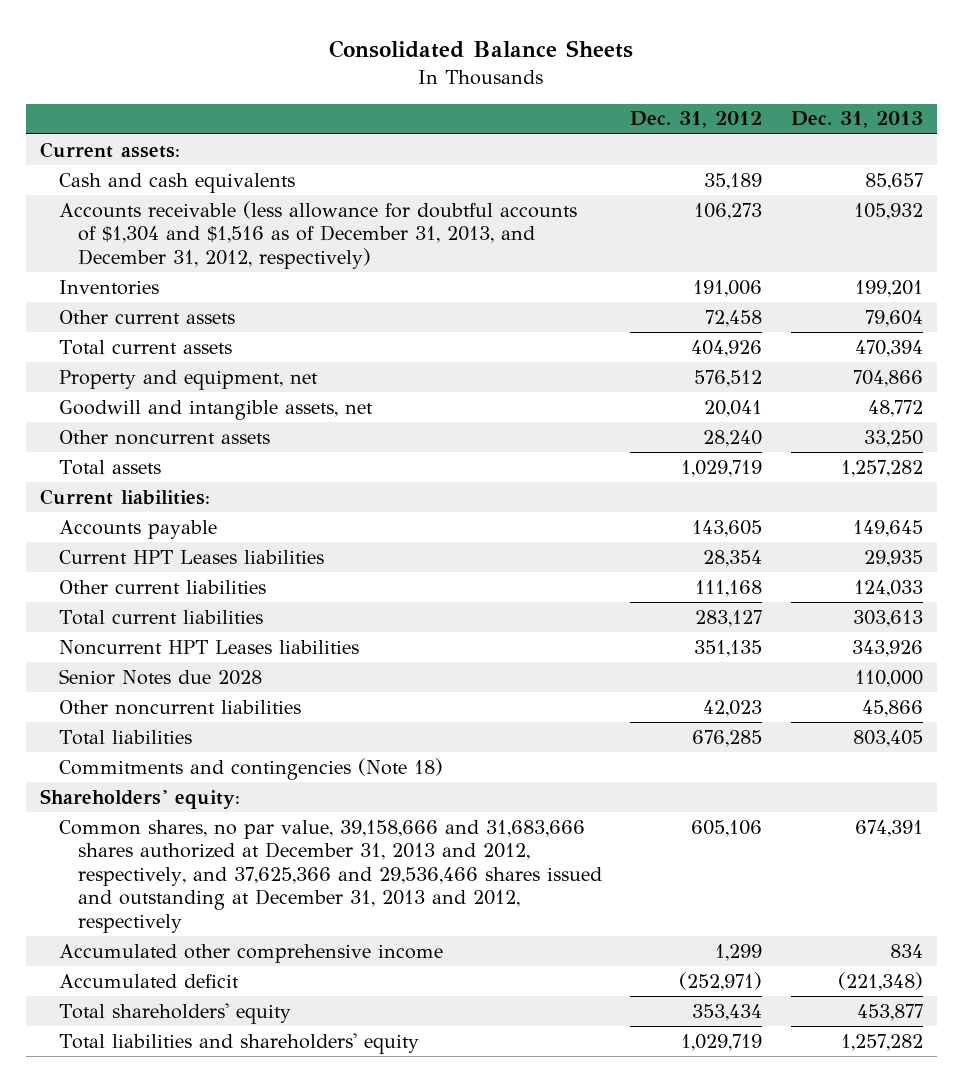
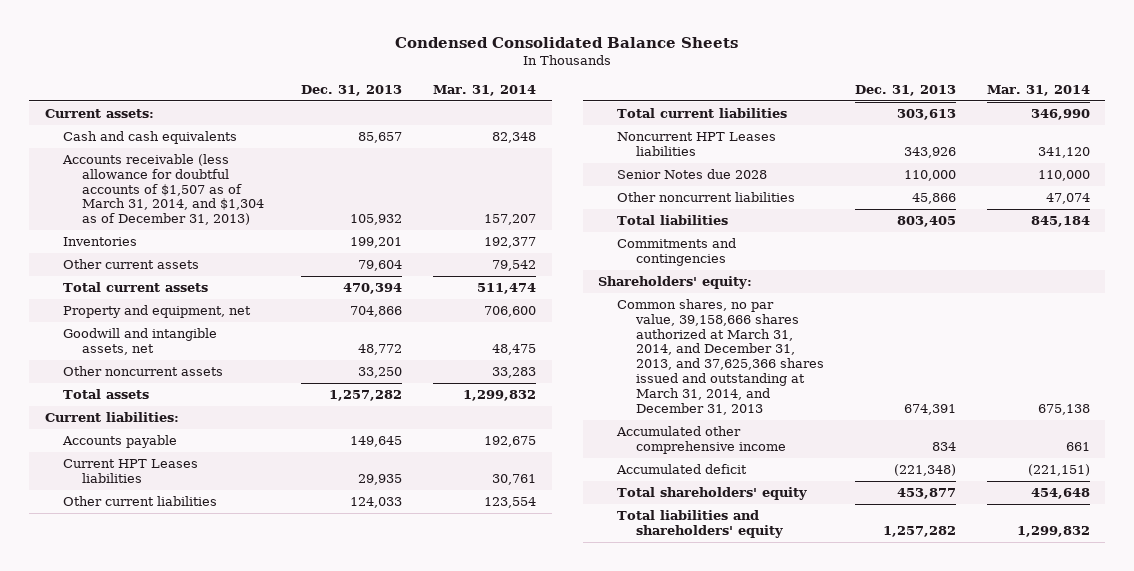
[329,39,634,58] Consolidated Balance Sheets -> [395,37,739,49] Condensed Consolidated Balance Sheets
[630,111,763,129] Dec. 31, 2012 -> none
none -> [433,84,537,96] Mar. 31, 2014
[59,200,578,269] Accounts receivable (less allowance for doubtful accounts of $1,304 and $1,516 as of December 31, 2013, and December 31, 2012, respectively) -> [62,154,265,226] Accounts receivable (less allowance for doubtful accounts of $1,507 as of March 31, 2014, and $1,304 as of December 31, 2013)
[59,757,444,780] Commitments and contingencies (Note 18) -> [617,238,737,266] Commitments and contingencies
[59,819,603,933] Common shares, no par value, 39,158,666 and 31,683,666 shares authorized at December 31, 2013 and 2012, respectively, and 37,625,366 and 29,536,466 shares issued and outstanding at December 31, 2013 and 2012, respectively -> [617,299,825,415] Common shares, no par value, 39,158,666 shares authorized at March 31, 2014, and December 31, 2013, and 37,625,366 shares issued and outstanding at March 31, 2014, and December 31, 2013

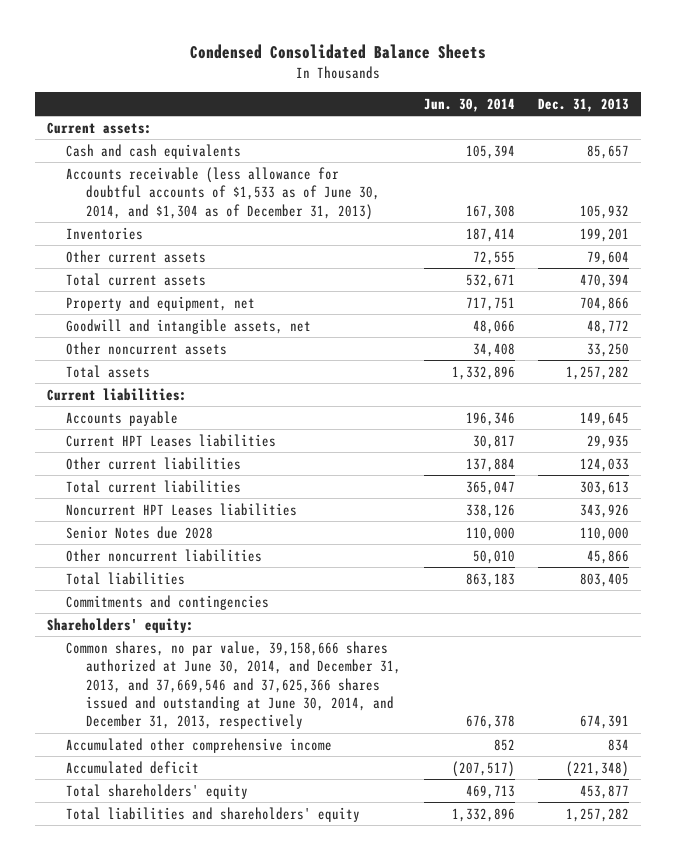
[433,84,537,96] Mar. 31, 2014 -> none
none -> [424,98,516,113] Jun. 30, 2014
[62,154,265,226] Accounts receivable (less allowance for doubtful accounts of $1,507 as of March 31, 2014, and $1,304 as of December 31, 2013) -> [66,166,380,220] Accounts receivable (less allowance for doubtful accounts of $1,533 as of June 30, 2014, and $1,304 as of December 31, 2013)
[617,299,825,415] Common shares, no par value, 39,158,666 shares authorized at March 31, 2014, and December 31, 2013, and 37,625,366 shares issued and outstanding at March 31, 2014, and December 31, 2013 -> [66,640,401,730] Common shares, no par value, 39,158,666 shares authorized at June 30, 2014, and December 31, 2013, and 37,669,546 and 37,625,366 shares issued and outstanding at June 30, 2014, and December 31, 2013, respectively

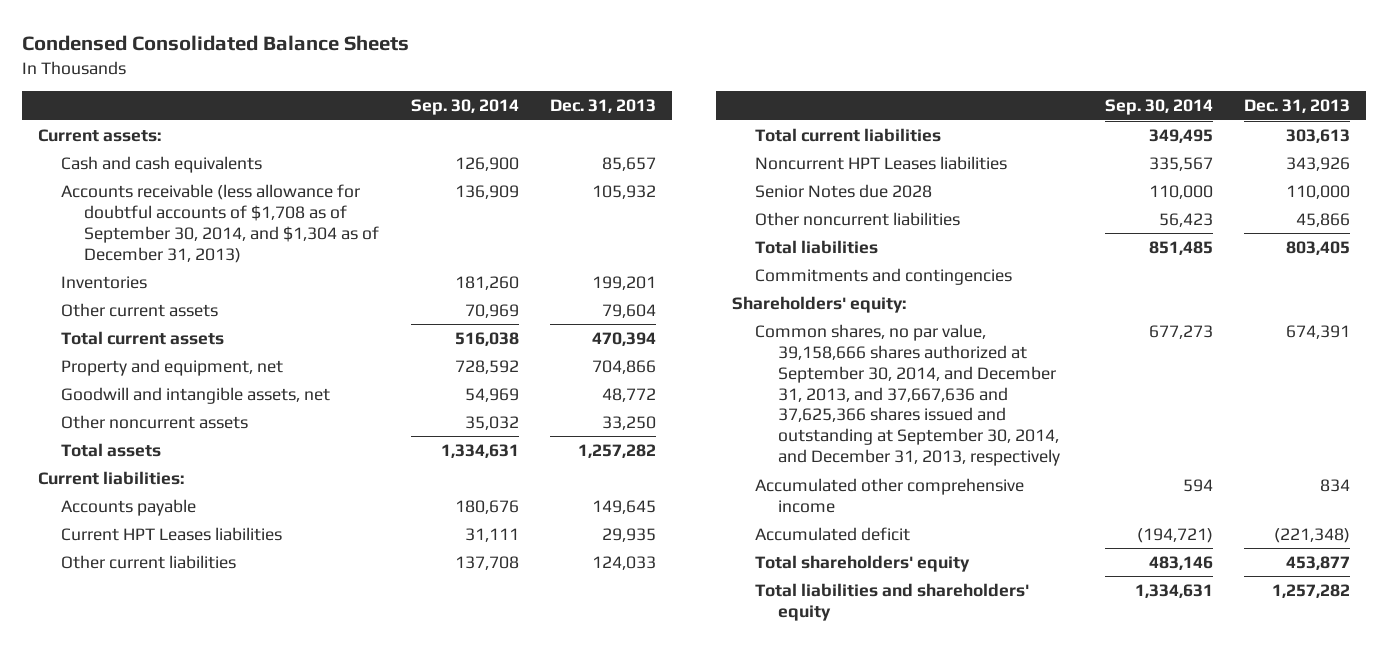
[424,98,516,113] Jun. 30, 2014 -> none
none -> [410,99,519,116] Sep. 30, 2014
[66,166,380,220] Accounts receivable (less allowance for doubtful accounts of $1,533 as of June 30, 2014, and $1,304 as of December 31, 2013) -> [60,183,379,263] Accounts receivable (less allowance for doubtful accounts of $1,708 as of September 30, 2014, and $1,304 as of December 31, 2013)
[66,640,401,730] Common shares, no par value, 39,158,666 shares authorized at June 30, 2014, and December 31, 2013, and 37,669,546 and 37,625,366 shares issued and outstanding at June 30, 2014, and December 31, 2013, respectively -> [755,323,1061,467] Common shares, no par value, 39,158,666 shares authorized at September 30, 2014, and December 31, 2013, and 37,667,636 and 37,625,366 shares issued and outstanding at September 30, 2014, and December 31, 2013, respectively

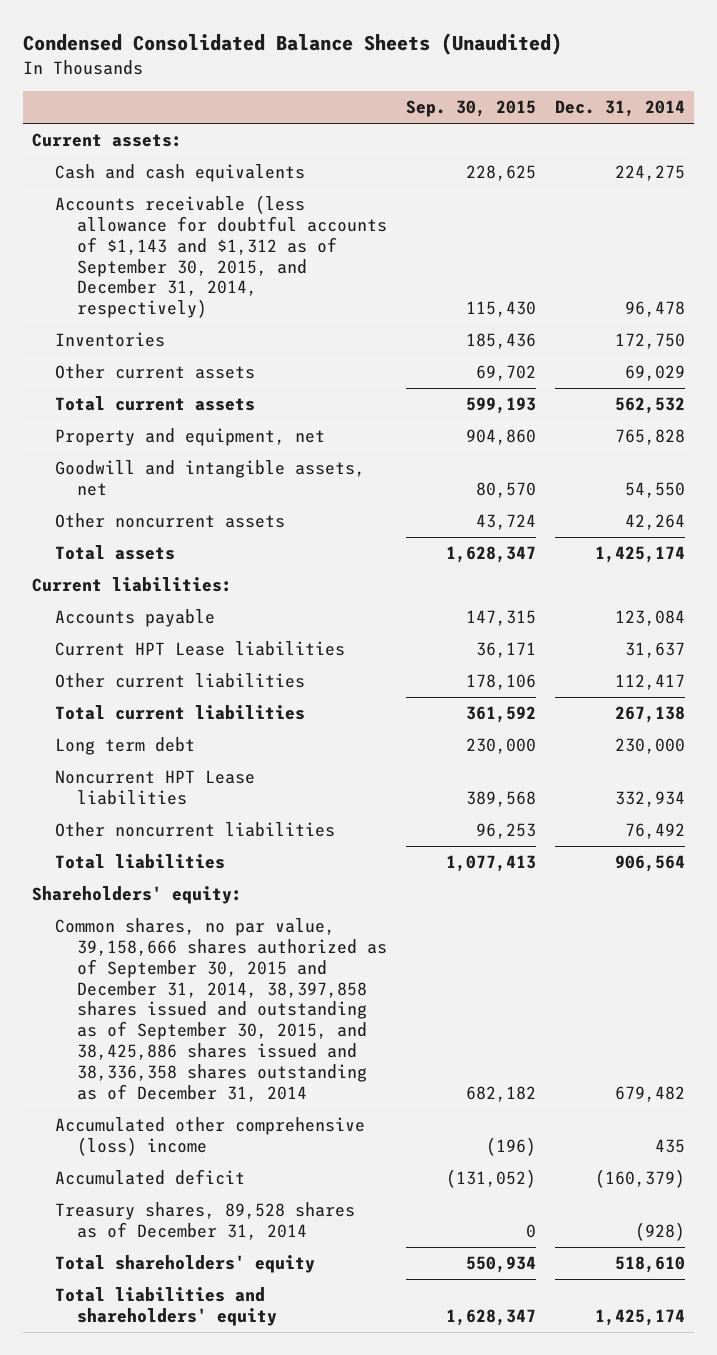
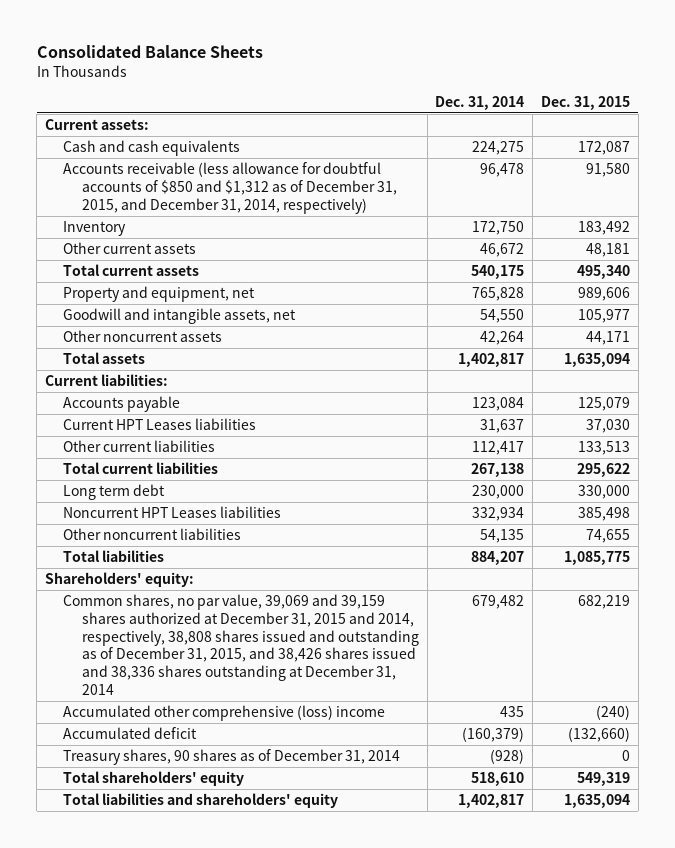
[22,32,562,55] Condensed Consolidated Balance Sheets (Unaudited) -> [36,45,263,59] Consolidated Balance Sheets
[406,100,537,118] Sep. 30, 2015 -> none
none -> [541,95,631,110] Dec. 31, 2015
[54,195,388,319] Accounts receivable (less allowance for doubtful accounts of $1,143 and $1,312 as of September 30, 2015, and December 31, 2014, respectively) -> [63,162,397,214] Accounts receivable (less allowance for doubtful accounts of $850 and $1,312 as of December 31, 2015, and December 31, 2014, respectively)
[54,332,165,348] Inventories -> [63,221,127,237] Inventory
[624,365,685,382] 69,029 -> [480,243,525,258] 46,672
[614,397,685,415] 562,532 -> [471,265,525,280] 540,175
[594,546,685,564] 1,425,174 -> [458,353,525,368] 1,402,817
[54,641,345,657] Current HPT Lease liabilities -> [63,418,257,431] Current HPT Leases liabilities
[54,770,255,805] Noncurrent HPT Lease liabilities -> [63,506,282,519] Noncurrent HPT Leases liabilities
[624,823,685,840] 76,492 -> [480,529,525,544] 54,135
[614,855,685,873] 906,564 -> [471,551,525,566] 884,207
[54,918,388,1102] Common shares, no par value, 39,158,666 shares authorized as of September 30, 2015 and December 31, 2014, 38,397,858 shares issued and outstanding as of September 30, 2015, and 38,425,886 shares issued and 38,336,358 shares outstanding as of December 31, 2014 -> [63,594,419,695] Common shares, no par value, 39,069 and 39,159 shares authorized at December 31, 2015 and 2014, respectively, 38,808 shares issued and outstanding as of December 31, 2015, and 38,426 shares issued and 38,336 shares outstanding at December 31, 2014
[54,1202,355,1240] Treasury shares, 89,528 shares as of December 31, 2014 -> [63,749,401,766] Treasury shares, 90 shares as of December 31, 2014
[594,1308,685,1326] 1,425,174 -> [458,794,525,809] 1,402,817

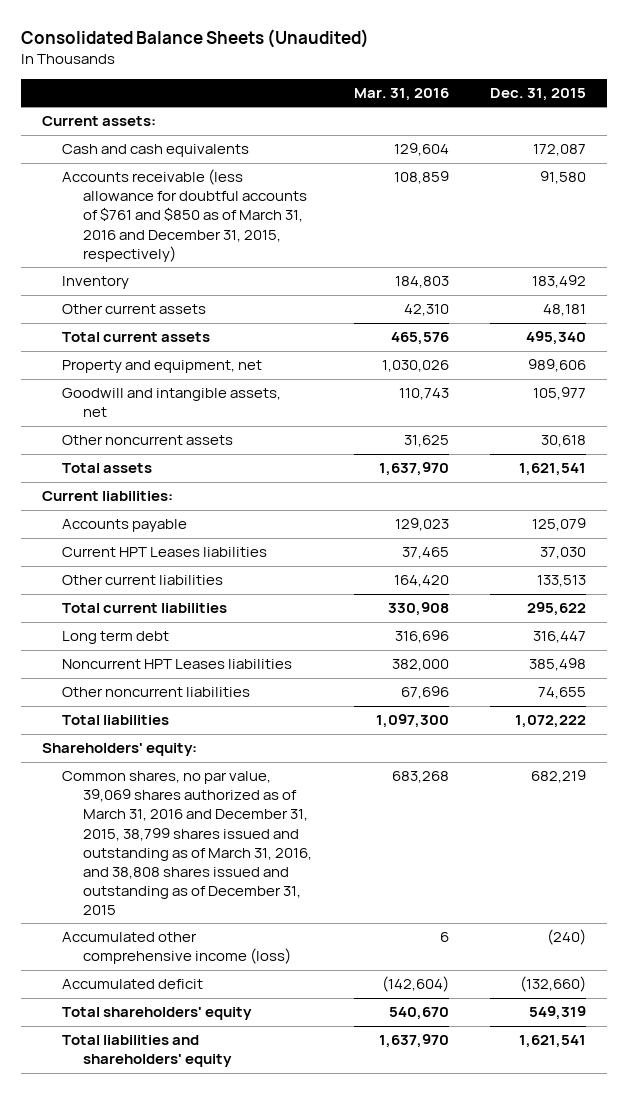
[36,45,263,59] Consolidated Balance Sheets -> [20,28,369,48] Consolidated Balance Sheets (Unaudited)
[435,95,525,110] Dec. 31, 2014 -> none
none -> [353,87,449,101] Mar. 31, 2016
[63,162,397,214] Accounts receivable (less allowance for doubtful accounts of $850 and $1,312 as of December 31, 2015, and December 31, 2014, respectively) -> [62,169,308,262] Accounts receivable (less allowance for doubtful accounts of $761 and $850 as of March 31, 2016 and December 31, 2015, respectively)
[586,331,631,346] 44,171 -> [541,435,587,448] 30,618
[564,353,631,368] 1,635,094 -> [519,463,587,477] 1,621,541
[578,485,631,500] 330,000 -> [533,631,587,644] 316,447
[564,551,631,566] 1,085,775 -> [515,715,587,729] 1,072,222
[63,594,419,695] Common shares, no par value, 39,069 and 39,159 shares authorized at December 31, 2015 and 2014, respectively, 38,808 shares issued and outstanding as of December 31, 2015, and 38,426 shares issued and 38,336 shares outstanding at December 31, 2014 -> [62,771,313,916] Common shares, no par value, 39,069 shares authorized as of March 31, 2016 and December 31, 2015, 38,799 shares issued and outstanding as of March 31, 2016, and 38,808 shares issued and outstanding as of December 31, 2015
[63,705,386,722] Accumulated other comprehensive (loss) income -> [62,932,292,965] Accumulated other comprehensive income (loss)
[63,749,401,766] Treasury shares, 90 shares as of December 31, 2014 -> none
[564,794,631,809] 1,635,094 -> [519,1035,587,1049] 1,621,541

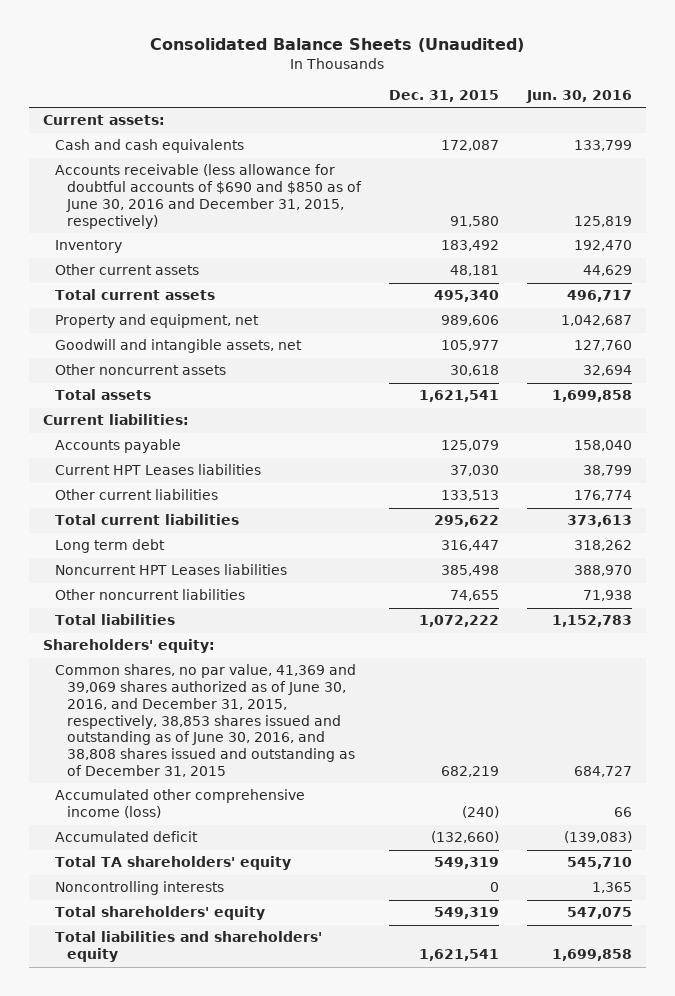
[353,87,449,101] Mar. 31, 2016 -> none
none -> [525,90,632,104] Jun. 30, 2016
[62,169,308,262] Accounts receivable (less allowance for doubtful accounts of $761 and $850 as of March 31, 2016 and December 31, 2015, respectively) -> [54,164,362,229] Accounts receivable (less allowance for doubtful accounts of $690 and $850 as of June 30, 2016 and December 31, 2015, respectively)
[62,771,313,916] Common shares, no par value, 39,069 shares authorized as of March 31, 2016 and December 31, 2015, 38,799 shares issued and outstanding as of March 31, 2016, and 38,808 shares issued and outstanding as of December 31, 2015 -> [54,664,356,777] Common shares, no par value, 41,369 and 39,069 shares authorized as of June 30, 2016, and December 31, 2015, respectively, 38,853 shares issued and outstanding as of June 30, 2016, and 38,808 shares issued and outstanding as of December 31, 2015
none -> [54,856,291,871] Total TA shareholders' equity
none -> [54,881,224,896] Noncontrolling interests

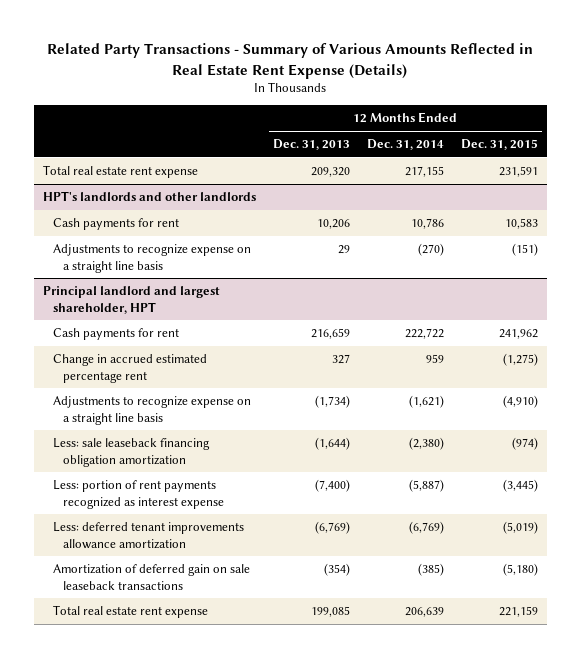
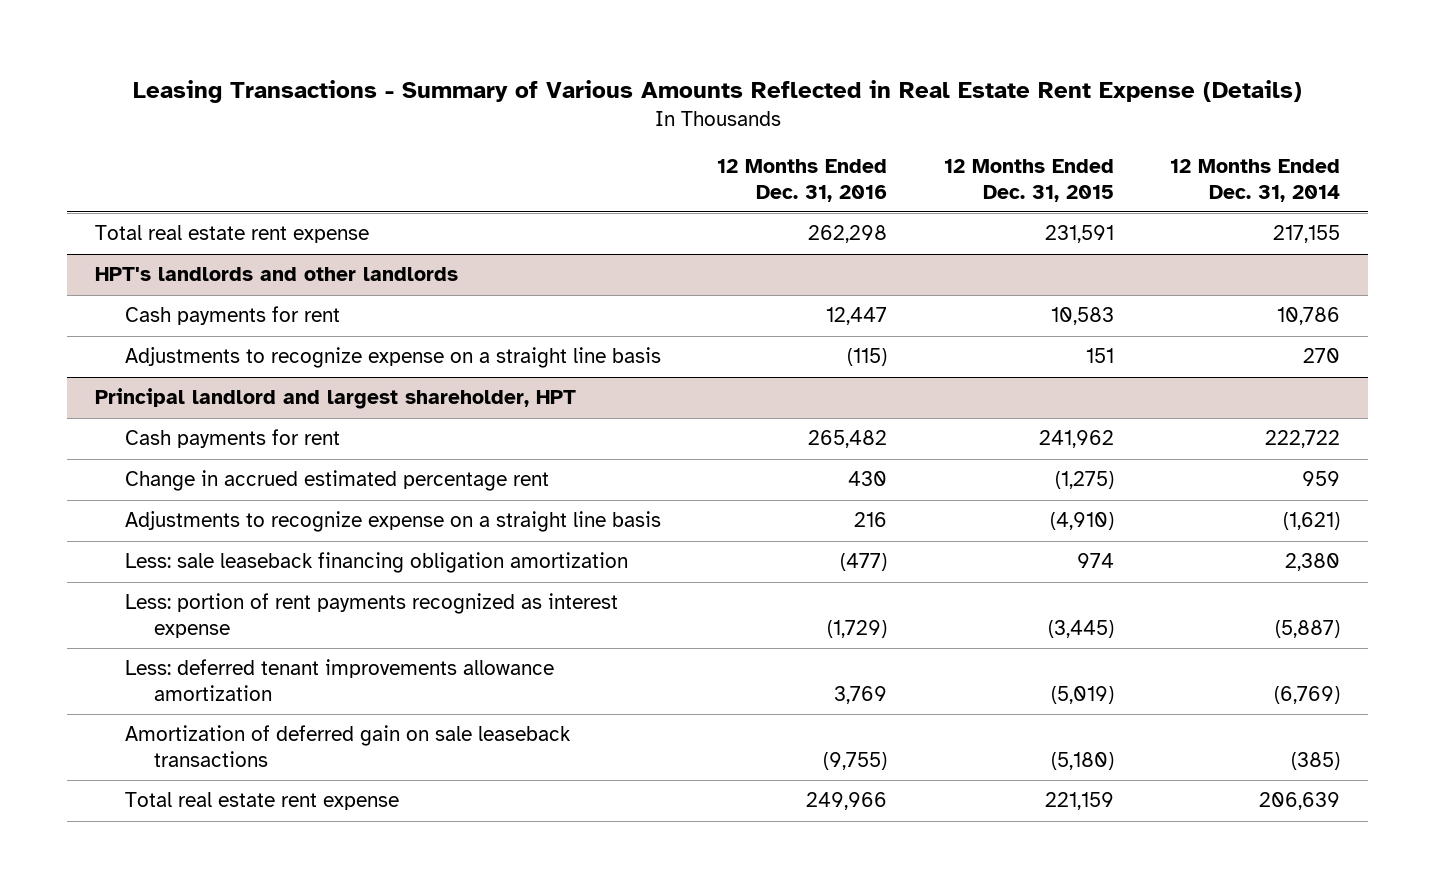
[47,43,534,79] Related Party Transactions - Summary of Various Amounts Reflected in Real Estate Rent Expense (Details) -> [132,80,1302,104] Leasing Transactions - Summary of Various Amounts Reflected in Real Estate Rent Expense (Details)
[272,139,350,151] Dec. 31, 2013 -> none
none -> [717,159,888,202] 12 Months Ended Dec. 31, 2016
[417,243,444,257] (270) -> [1303,348,1341,364] 270
[512,243,539,257] (151) -> [1085,348,1114,364] 151
[408,437,444,451] (2,380) -> [1285,553,1341,572] 2,380
[512,437,539,451] (974) -> [1076,553,1114,569] 974

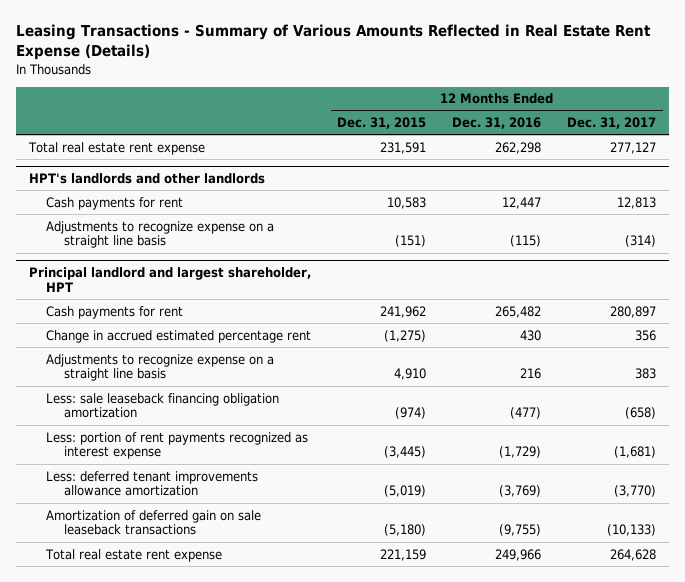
[1170,159,1341,202] 12 Months Ended Dec. 31, 2014 -> none
none -> [567,117,657,130] Dec. 31, 2017
[1085,348,1114,364] 151 -> [395,235,427,248] (151)
[1049,512,1114,531] (4,910) -> [394,368,427,381] 4,910
[1076,553,1114,569] 974 -> [395,407,427,420] (974)
[834,685,888,704] 3,769 -> [499,485,542,498] (3,769)

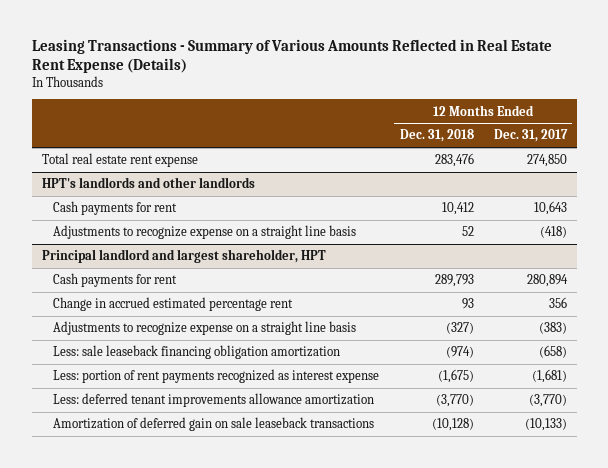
[337,117,427,130] Dec. 31, 2015 -> none
[452,117,542,130] Dec. 31, 2016 -> none
none -> [399,129,474,143] Dec. 31, 2018
[610,141,657,154] 277,127 -> [526,154,567,168] 274,850
[617,196,657,209] 12,813 -> [533,201,567,216] 10,643
[625,235,657,248] (314) -> [539,226,567,239] (418)
[610,305,657,318] 280,897 -> [526,274,568,288] 280,894
[635,368,657,380] 383 -> [538,322,567,335] (383)
[45,548,223,562] Total real estate rent expense -> none

